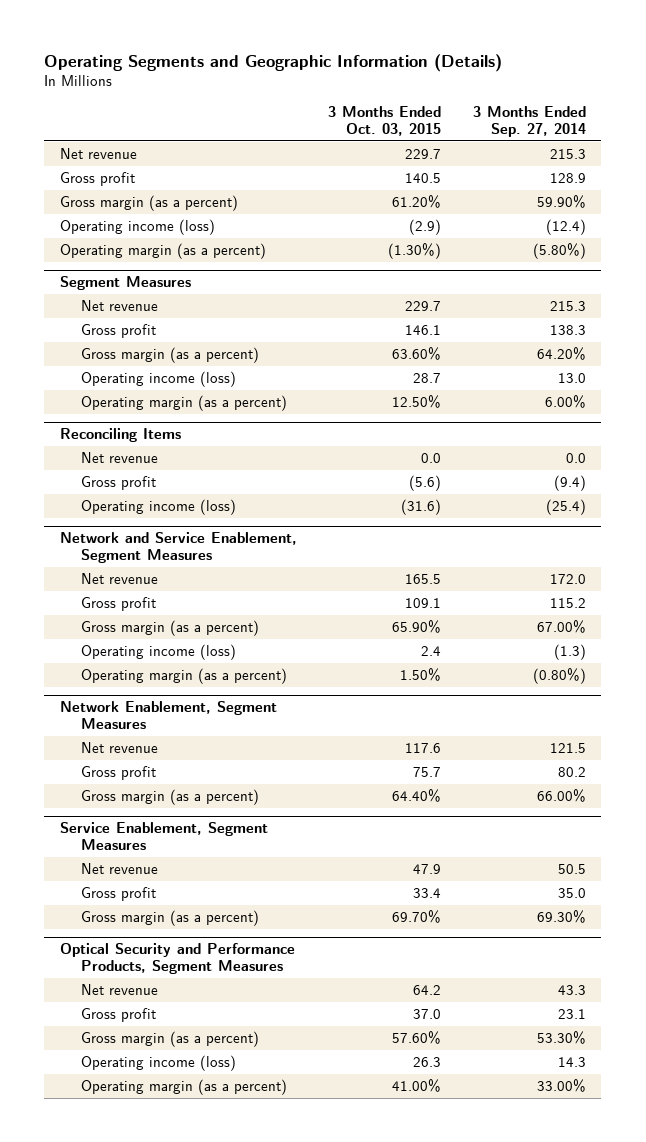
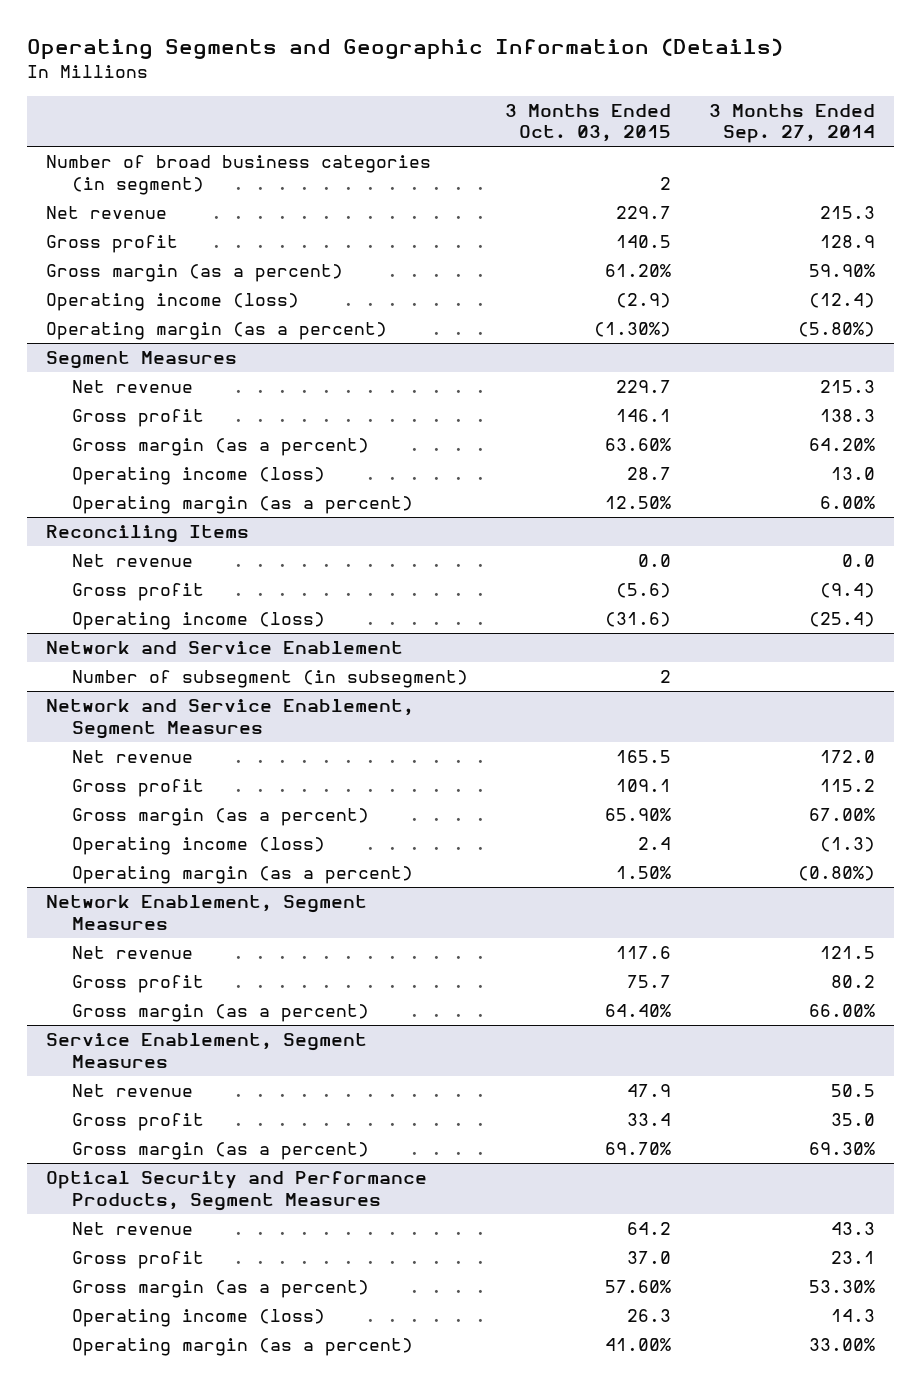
none -> [46,155,432,195] Number of broad business categories (in segment)
none -> [46,641,404,655] Network and Service Enablement
none -> [71,670,468,689] Number of subsegment (in subsegment)

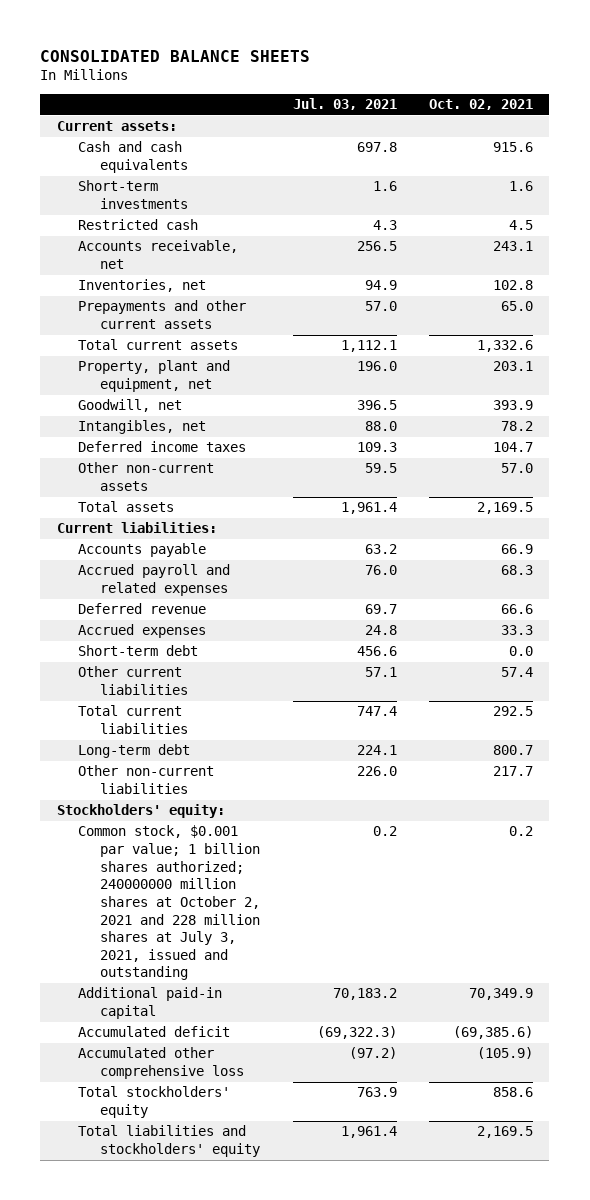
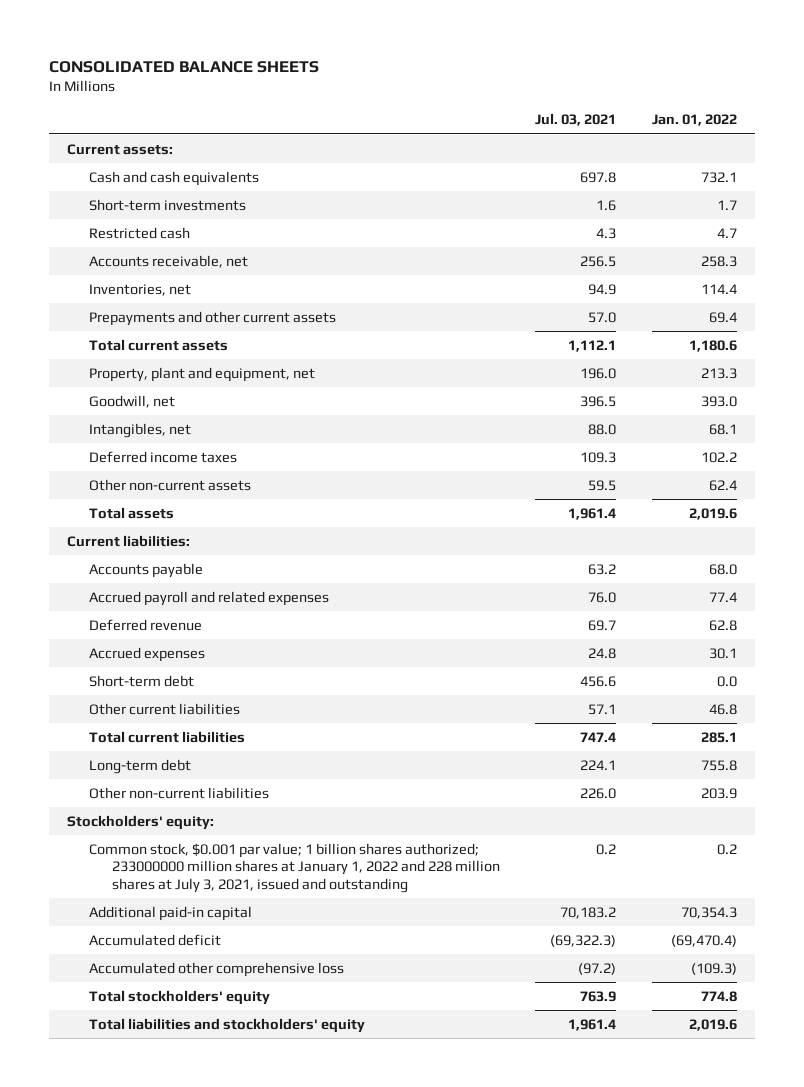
[429,99,534,111] Oct. 02, 2021 -> none
none -> [651,114,737,127] Jan. 01, 2022
[78,825,261,981] Common stock, $0.001 par value; 1 billion shares authorized; 240000000 million shares at October 2, 2021 and 228 million shares at July 3, 2021, issued and outstanding -> [89,842,500,893] Common stock, $0.001 par value; 1 billion shares authorized; 233000000 million shares at January 1, 2022 and 228 million shares at July 3, 2021, issued and outstanding

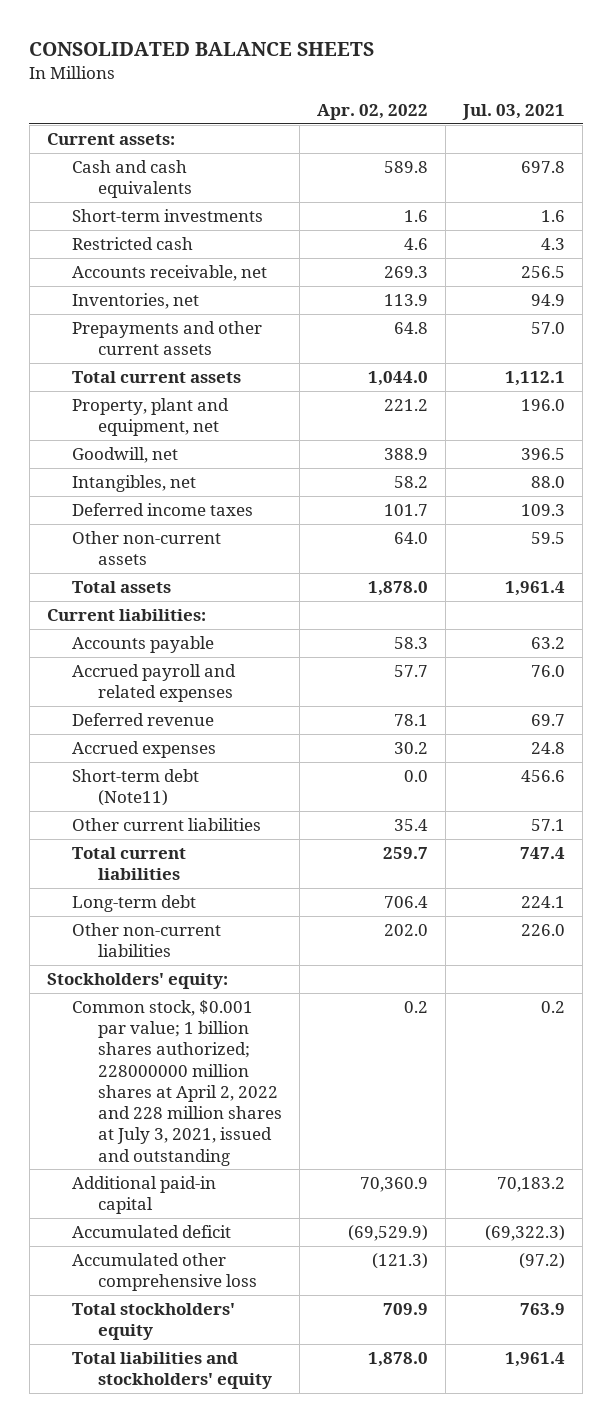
[651,114,737,127] Jan. 01, 2022 -> none
none -> [316,104,428,121] Apr. 02, 2022
[89,674,195,687] Short-term debt -> [72,769,200,807] Short-term debt (Note11)
[89,842,500,893] Common stock, $0.001 par value; 1 billion shares authorized; 233000000 million shares at January 1, 2022 and 228 million shares at July 3, 2021, issued and outstanding -> [72,1000,282,1166] Common stock, $0.001 par value; 1 billion shares authorized; 228000000 million shares at April 2, 2022 and 228 million shares at July 3, 2021, issued and outstanding

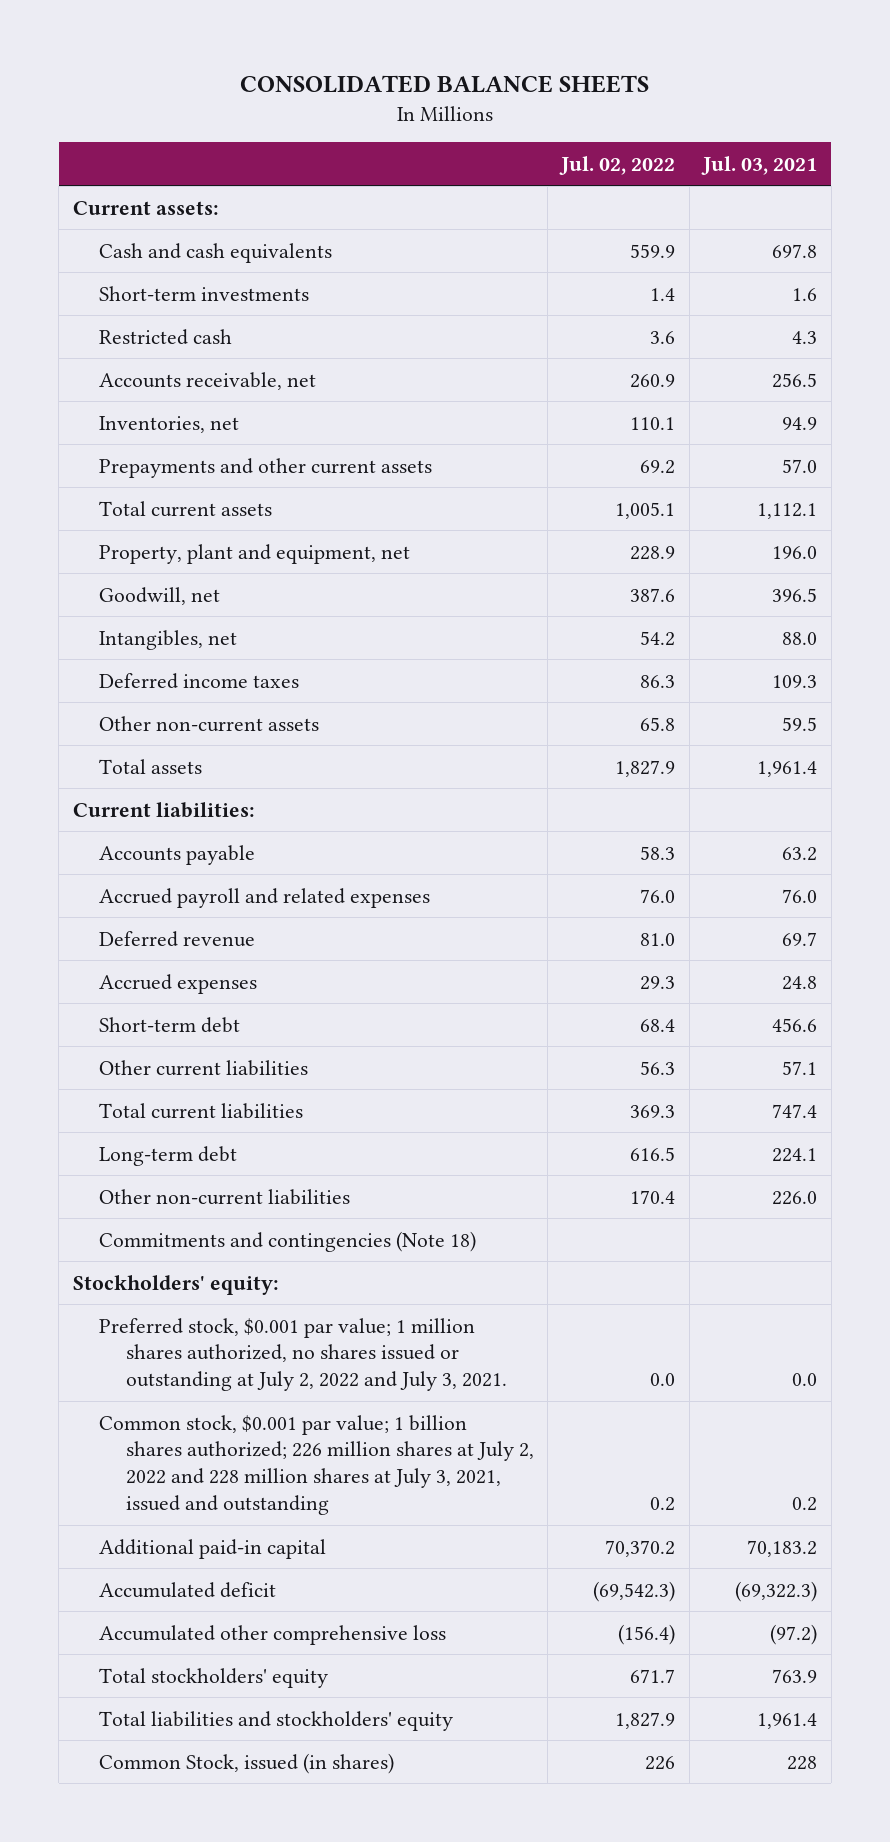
[316,104,428,121] Apr. 02, 2022 -> none
none -> [559,155,676,175] Jul. 02, 2022
[72,769,200,807] Short-term debt (Note11) -> [99,1016,241,1033] Short-term debt
none -> [99,1230,477,1252] Commitments and contingencies (Note 18)
none -> [99,1317,507,1392] Preferred stock, $0.001 par value; 1 million shares authorized, no shares issued or outstanding at July 2, 2022 and July 3, 2021.
[72,1000,282,1166] Common stock, $0.001 par value; 1 billion shares authorized; 228000000 million shares at April 2, 2022 and 228 million shares at July 3, 2021, issued and outstanding -> [99,1414,534,1516] Common stock, $0.001 par value; 1 billion shares authorized; 226 million shares at July 2, 2022 and 228 million shares at July 3, 2021, issued and outstanding
none -> [99,1752,395,1774] Common Stock, issued (in shares)

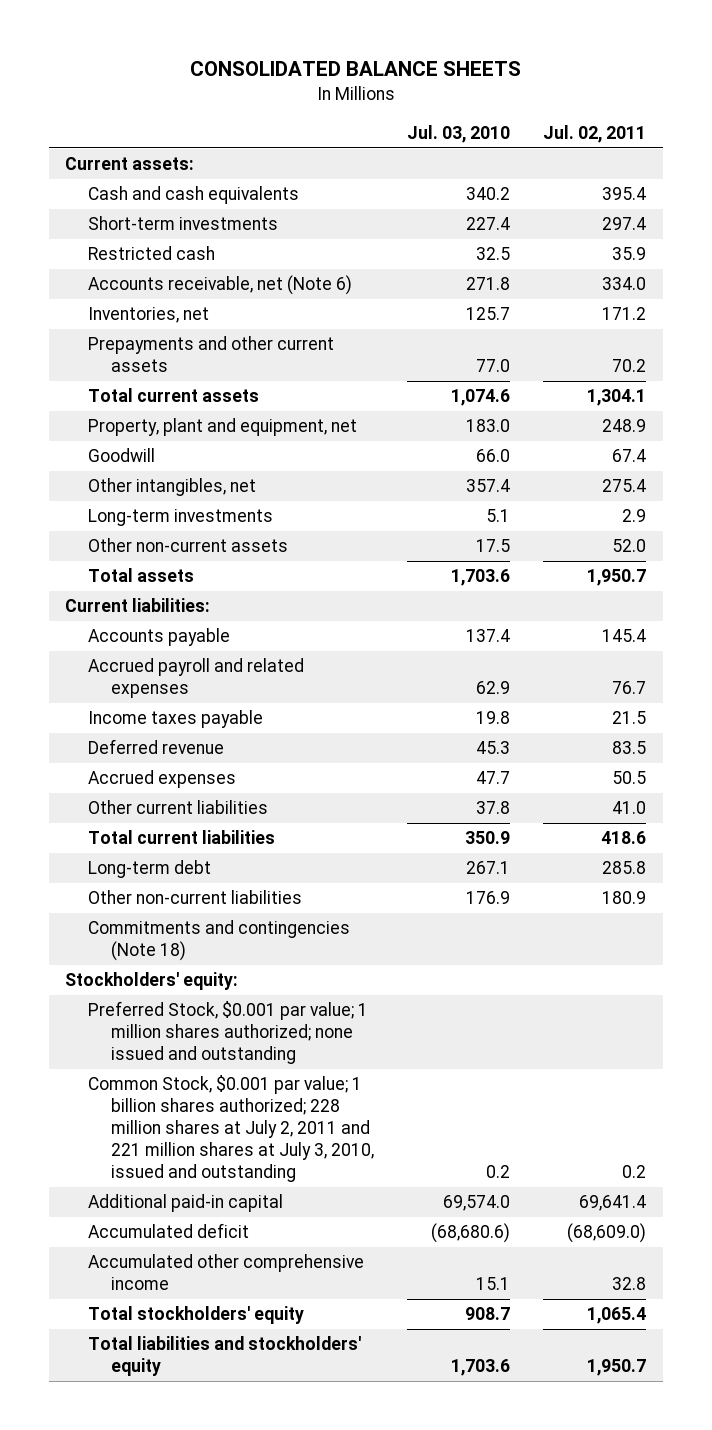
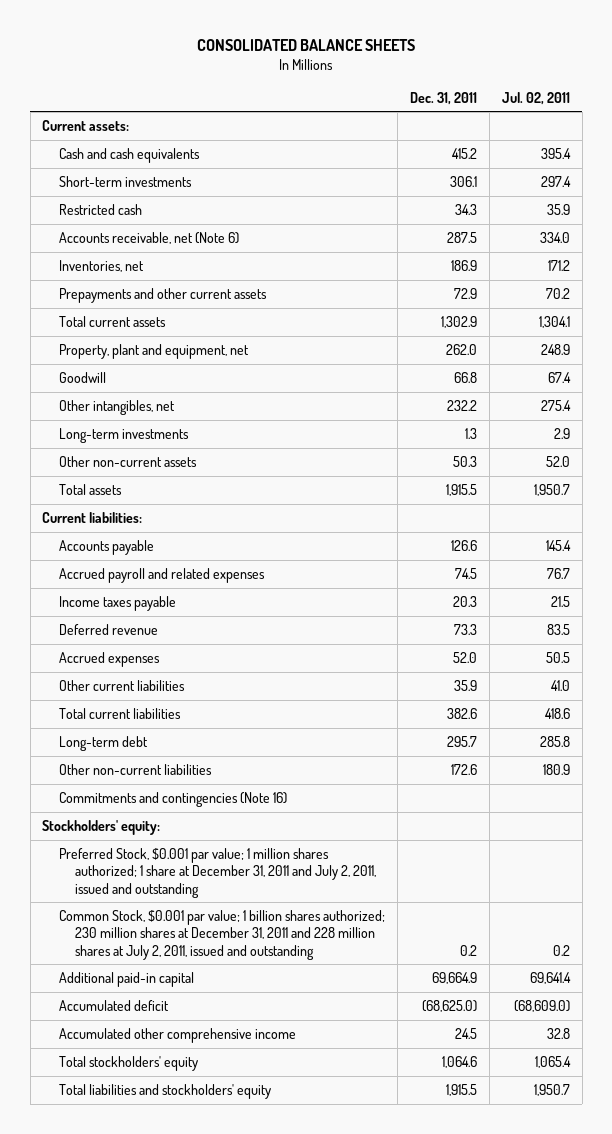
[407,124,511,143] Jul. 03, 2010 -> none
none -> [409,91,477,105] Dec. 31, 2011
[88,920,351,962] Commitments and contingencies (Note 18) -> [58,791,287,807] Commitments and contingencies (Note 16)
[88,1001,369,1065] Preferred Stock, $0.001 par value; 1 million shares authorized; none issued and outstanding -> [58,847,377,898] Preferred Stock, $0.001 par value; 1 million shares authorized; 1 share at December 31, 2011 and July 2, 2011, issued and outstanding
[88,1075,374,1183] Common Stock, $0.001 par value; 1 billion shares authorized; 228 million shares at July 2, 2011 and 221 million shares at July 3, 2010, issued and outstanding -> [58,909,385,960] Common Stock, $0.001 par value; 1 billion shares authorized; 230 million shares at December 31, 2011 and 228 million shares at July 2, 2011, issued and outstanding

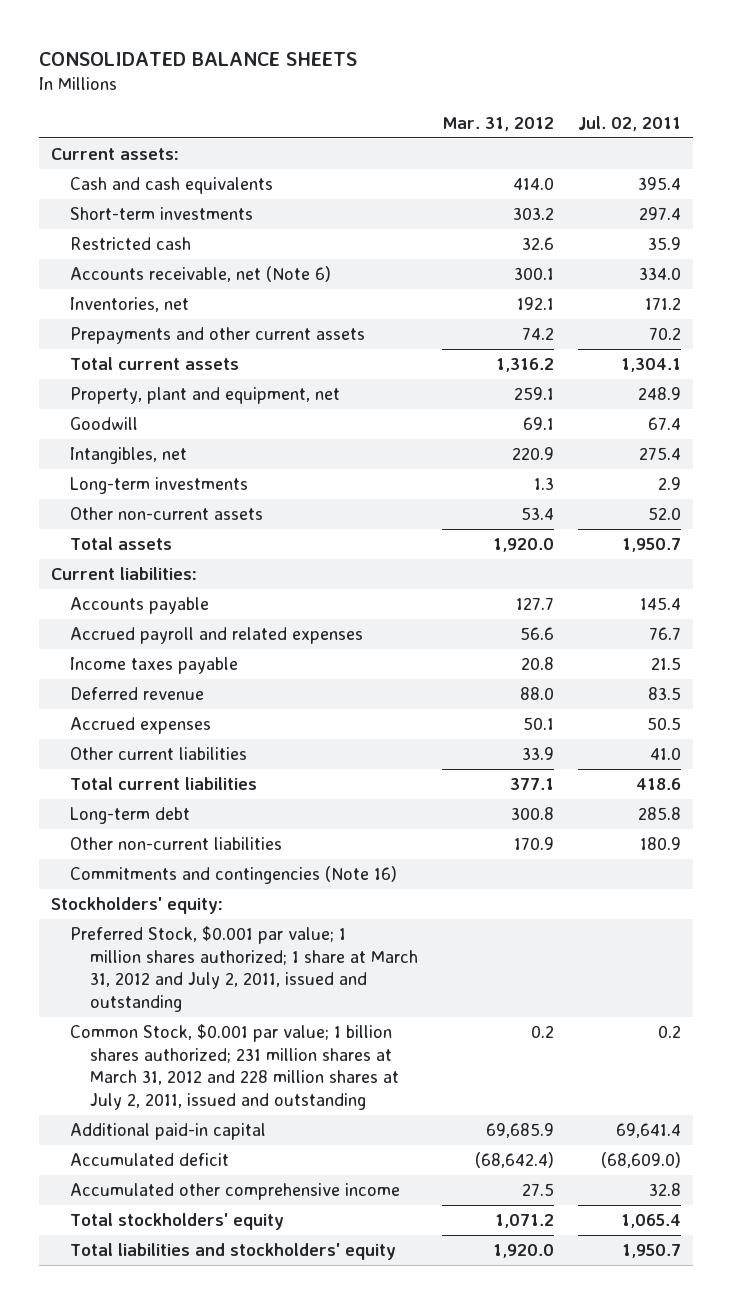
[409,91,477,105] Dec. 31, 2011 -> none
none -> [442,117,555,132] Mar. 31, 2012
[58,399,175,415] Other intangibles, net -> [70,446,188,464] Intangibles, net
[58,847,377,898] Preferred Stock, $0.001 par value; 1 million shares authorized; 1 share at December 31, 2011 and July 2, 2011, issued and outstanding -> [70,925,418,1013] Preferred Stock, $0.001 par value; 1 million shares authorized; 1 share at March 31, 2012 and July 2, 2011, issued and outstanding
[58,909,385,960] Common Stock, $0.001 par value; 1 billion shares authorized; 230 million shares at December 31, 2011 and 228 million shares at July 2, 2011, issued and outstanding -> [70,1023,399,1111] Common Stock, $0.001 par value; 1 billion shares authorized; 231 million shares at March 31, 2012 and 228 million shares at July 2, 2011, issued and outstanding

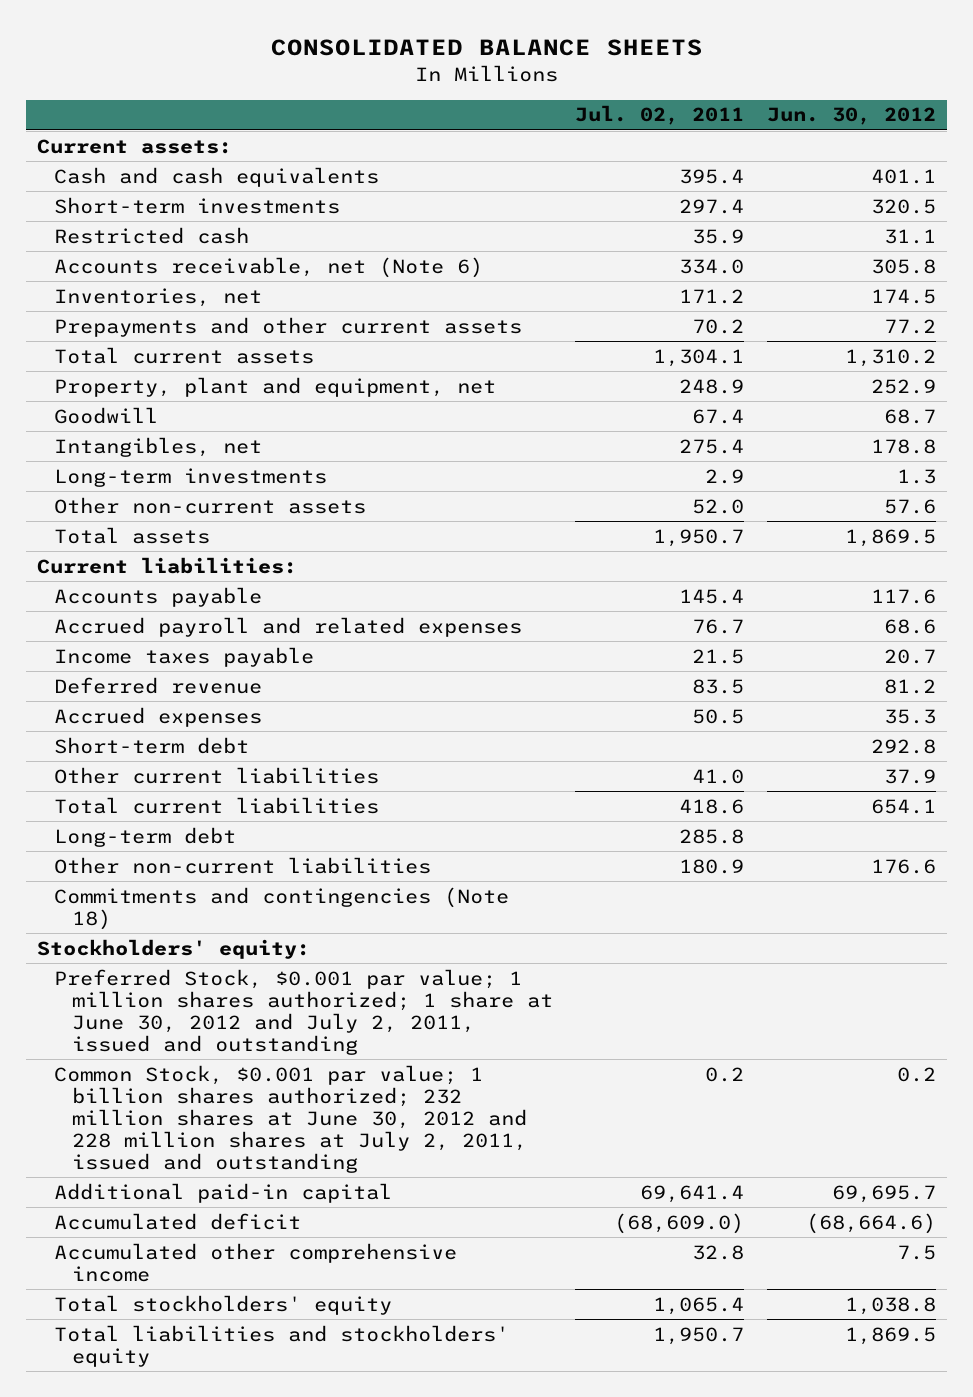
[442,117,555,132] Mar. 31, 2012 -> none
none -> [767,107,937,126] Jun. 30, 2012
none -> [54,736,250,754] Short-term debt
[70,865,398,884] Commitments and contingencies (Note 16) -> [54,886,510,930] Commitments and contingencies (Note 18)
[70,925,418,1013] Preferred Stock, $0.001 par value; 1 million shares authorized; 1 share at March 31, 2012 and July 2, 2011, issued and outstanding -> [54,968,553,1055] Preferred Stock, $0.001 par value; 1 million shares authorized; 1 share at June 30, 2012 and July 2, 2011, issued and outstanding
[70,1023,399,1111] Common Stock, $0.001 par value; 1 billion shares authorized; 231 million shares at March 31, 2012 and 228 million shares at July 2, 2011, issued and outstanding -> [54,1064,527,1174] Common Stock, $0.001 par value; 1 billion shares authorized; 232 million shares at June 30, 2012 and 228 million shares at July 2, 2011, issued and outstanding

